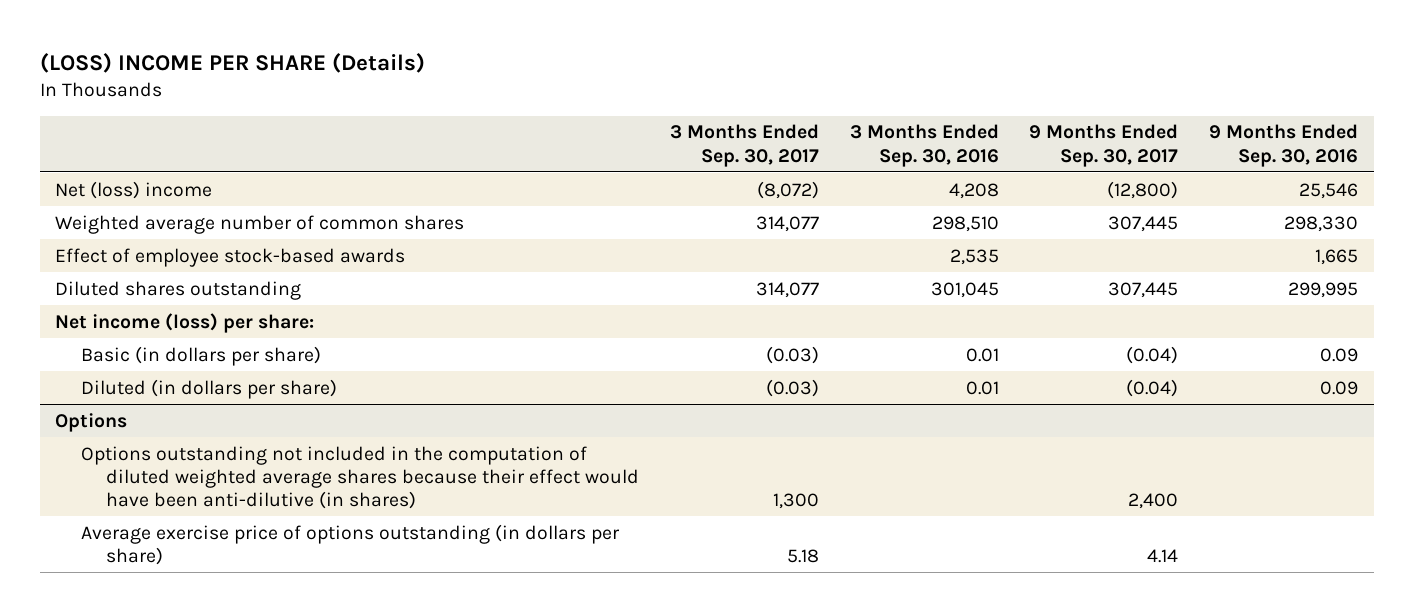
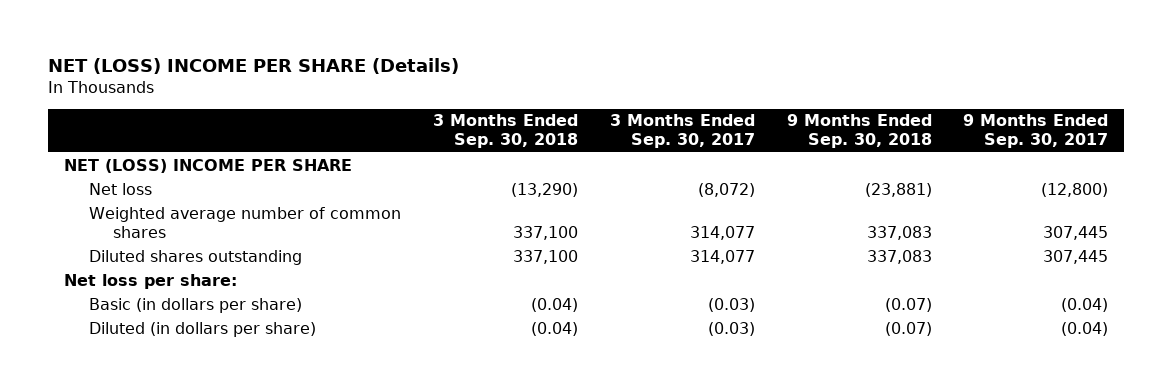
[39,52,425,73] (LOSS) INCOME PER SHARE (Details) -> [48,58,460,75] NET (LOSS) INCOME PER SHARE (Details)
[849,124,999,167] 3 Months Ended Sep. 30, 2016 -> none
[1209,124,1359,167] 9 Months Ended Sep. 30, 2016 -> none
none -> [432,114,578,149] 3 Months Ended Sep. 30, 2018
none -> [786,114,932,149] 9 Months Ended Sep. 30, 2018
none -> [64,158,353,173] NET (LOSS) INCOME PER SHARE
[55,180,213,199] Net (loss) income -> [88,182,152,195] Net loss
[55,247,406,267] Effect of employee stock-based awards -> none
[55,312,315,333] Net income (loss) per share: -> [64,273,238,289] Net loss per share:
[55,412,128,432] Options -> none
[80,445,640,509] Options outstanding not included in the computation of diluted weighted average shares because their effect would have been anti-dilutive (in shares) -> none
[80,523,620,565] Average exercise price of options outstanding (in dollars per share) -> none

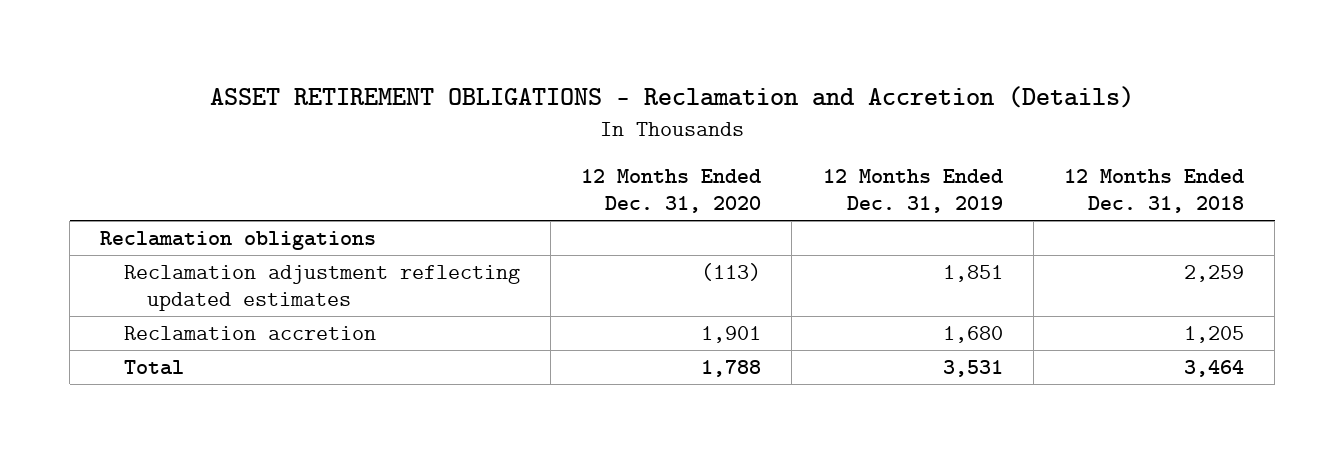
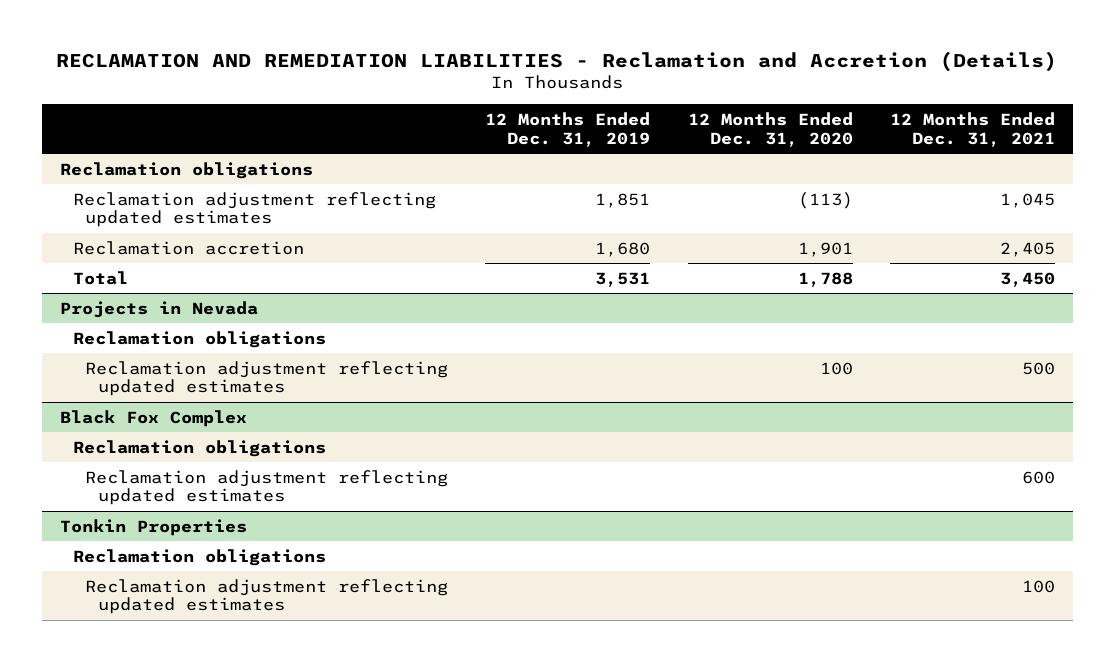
[210,86,1135,109] ASSET RETIREMENT OBLIGATIONS - Reclamation and Accretion (Details) -> [56,50,1058,72] RECLAMATION AND REMEDIATION LIABILITIES - Reclamation and Accretion (Details)
[1063,169,1244,214] 12 Months Ended Dec. 31, 2018 -> none
none -> [889,111,1055,147] 12 Months Ended Dec. 31, 2021
none -> [60,300,259,318] Projects in Nevada
none -> [72,330,326,348] Reclamation obligations
none -> [85,360,449,397] Reclamation adjustment reflecting updated estimates
none -> [60,409,248,427] Black Fox Complex
none -> [72,439,326,457] Reclamation obligations
none -> [85,469,449,506] Reclamation adjustment reflecting updated estimates
none -> [60,518,248,536] Tonkin Properties
none -> [72,548,326,566] Reclamation obligations
none -> [85,578,449,615] Reclamation adjustment reflecting updated estimates

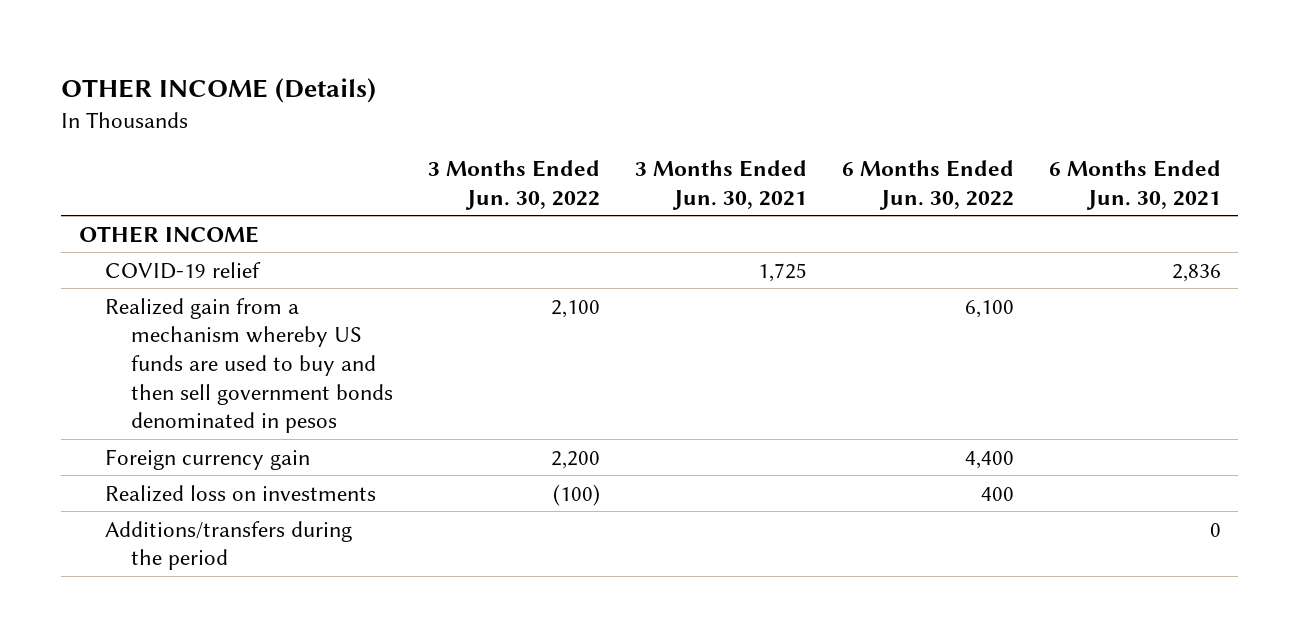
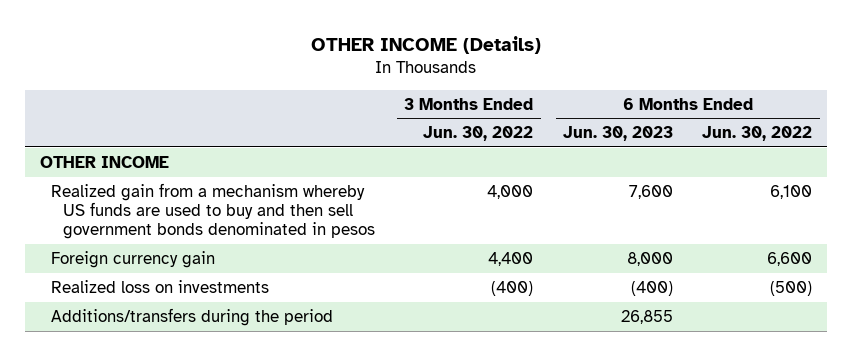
[634,160,807,210] 3 Months Ended Jun. 30, 2021 -> none
[1048,160,1221,210] 6 Months Ended Jun. 30, 2021 -> none
none -> [562,126,673,142] Jun. 30, 2023
[104,261,261,279] COVID-19 relief -> none
[550,299,600,318] 2,100 -> [487,184,534,199] 4,000
[550,450,600,469] 2,200 -> [488,251,534,266] 4,400
[964,450,1014,469] 4,400 -> [767,251,813,266] 6,600
[552,483,600,506] (100) -> [491,280,534,296] (400)
[980,486,1014,501] 400 -> [770,280,813,296] (500)

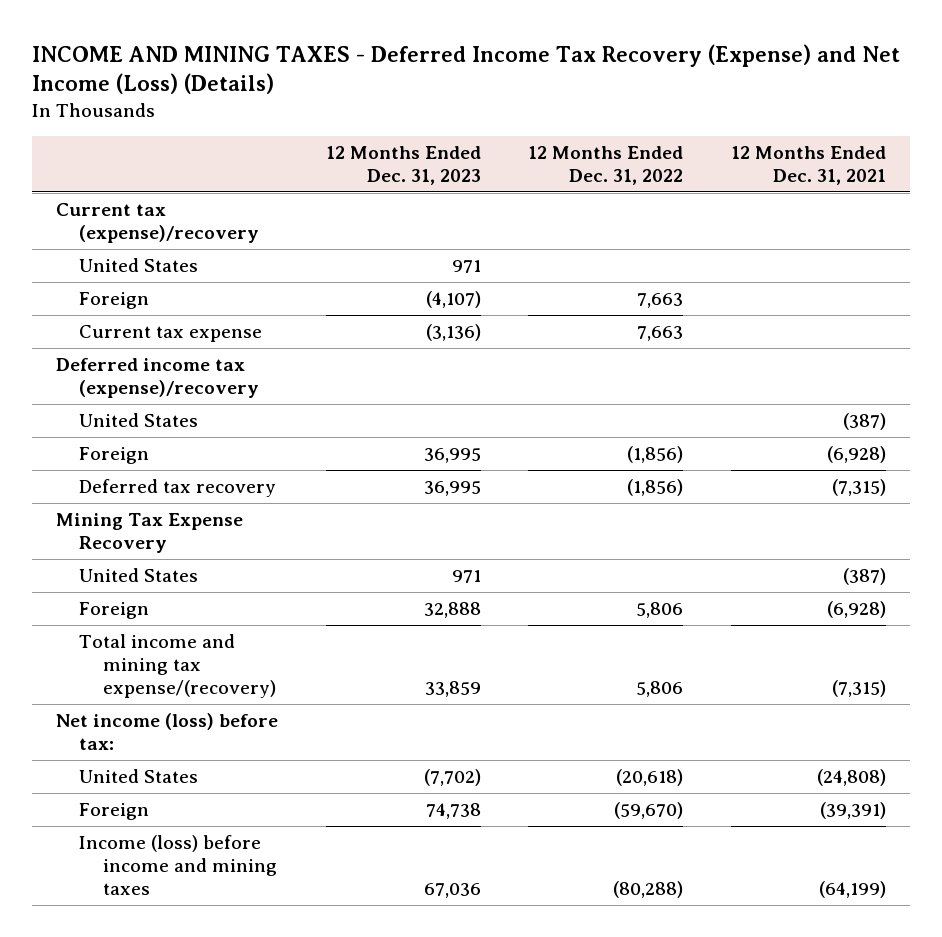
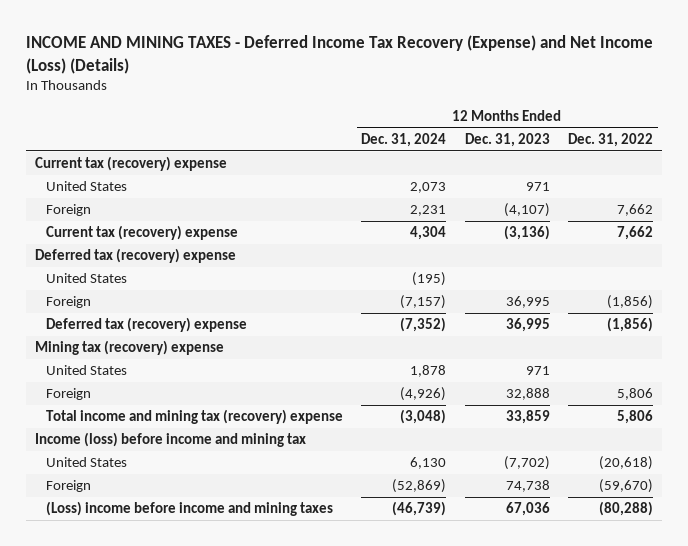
[730,145,886,185] 12 Months Ended Dec. 31, 2021 -> none
none -> [361,132,447,147] Dec. 31, 2024
[55,203,260,243] Current tax (expense)/recovery -> [35,156,228,172] Current tax (recovery) expense
[637,293,684,309] 7,663 -> [617,204,654,217] 7,662
[79,325,263,343] Current tax expense -> [45,225,238,241] Current tax (recovery) expense
[637,326,684,342] 7,663 -> [617,226,654,241] 7,662
[55,358,260,398] Deferred income tax (expense)/recovery -> [35,248,237,264] Deferred tax (recovery) expense
[79,479,277,498] Deferred tax recovery -> [45,317,247,333] Deferred tax (recovery) expense
[55,513,243,553] Mining Tax Expense Recovery -> [35,340,225,356] Mining tax (recovery) expense
[79,634,276,698] Total income and mining tax expense/(recovery) -> [45,409,343,425] Total income and mining tax (recovery) expense
[55,713,278,750] Net income (loss) before tax: -> [35,432,307,448] Income (loss) before income and mining tax
[79,835,277,895] Income (loss) before income and mining taxes -> [45,501,333,517] (Loss) income before income and mining taxes

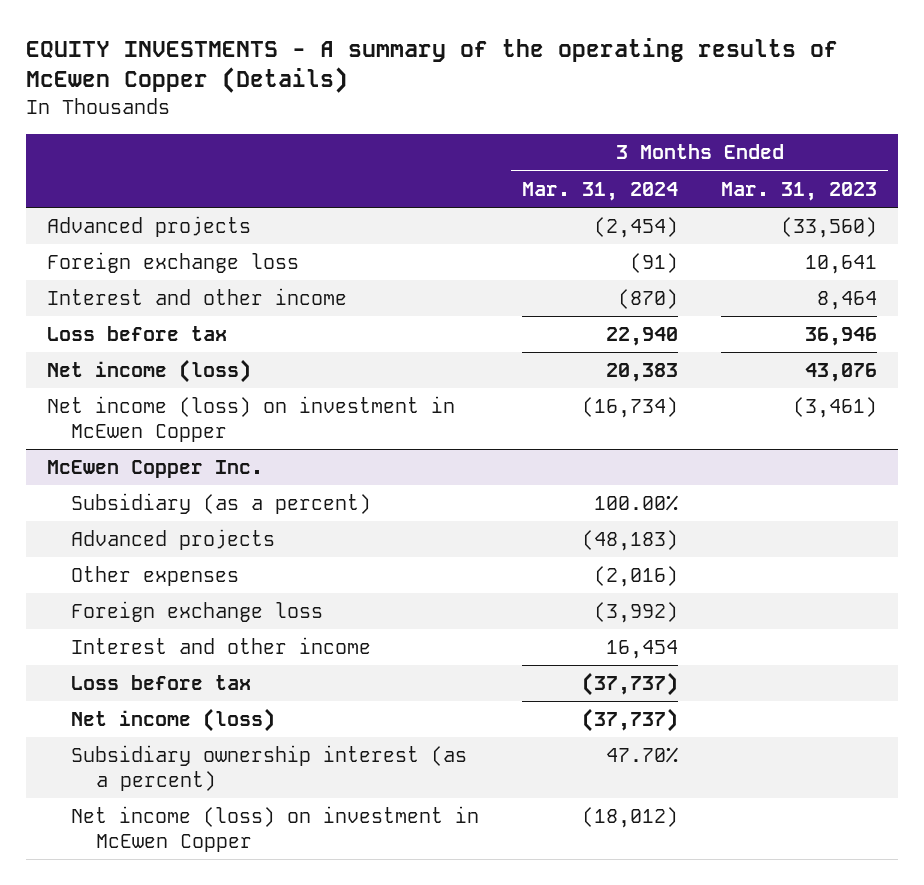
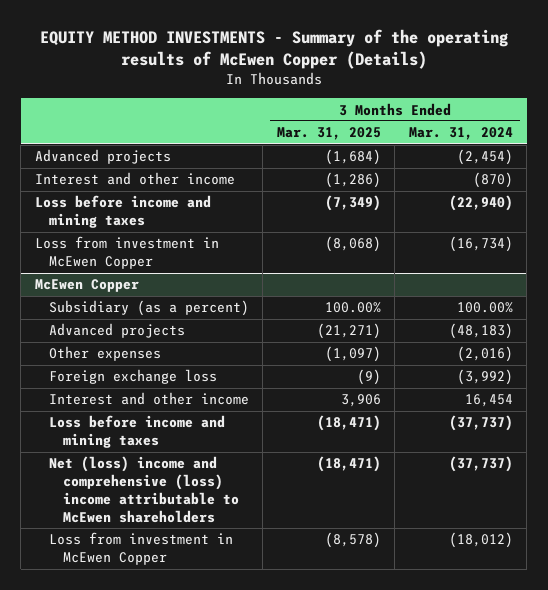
[25,37,838,94] EQUITY INVESTMENTS - A summary of the operating results of McEwen Copper (Details) -> [39,28,508,69] EQUITY METHOD INVESTMENTS - Summary of the operating results of McEwen Copper (Details)
[721,181,878,201] Mar. 31, 2023 -> none
none -> [276,127,381,141] Mar. 31, 2025
[47,252,300,274] Foreign exchange loss -> none
[47,359,252,384] Net income (loss) -> none
[47,326,228,342] Loss before tax -> [34,195,211,229] Loss before income and mining taxes
[606,327,679,347] 22,940 -> [448,195,513,212] (22,940)
[47,396,456,442] Net income (loss) on investment in McEwen Copper -> [34,236,219,270] Loss from investment in McEwen Copper
[47,460,264,479] McEwen Copper Inc. -> [34,279,139,293] McEwen Copper
[71,745,468,791] Subsidiary ownership interest (as a percent) -> none
[71,675,252,691] Loss before tax -> [49,415,226,449] Loss before income and mining taxes
[71,708,276,733] Net income (loss) -> [49,456,240,523] Net (loss) income and comprehensive (loss) income attributable to McEwen shareholders
[71,806,480,852] Net income (loss) on investment in McEwen Copper -> [49,532,234,566] Loss from investment in McEwen Copper

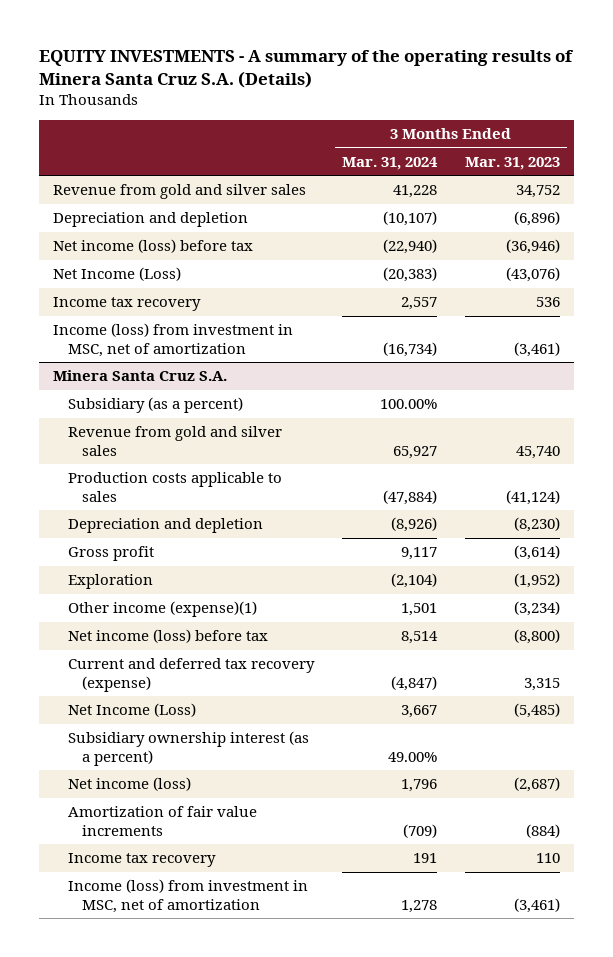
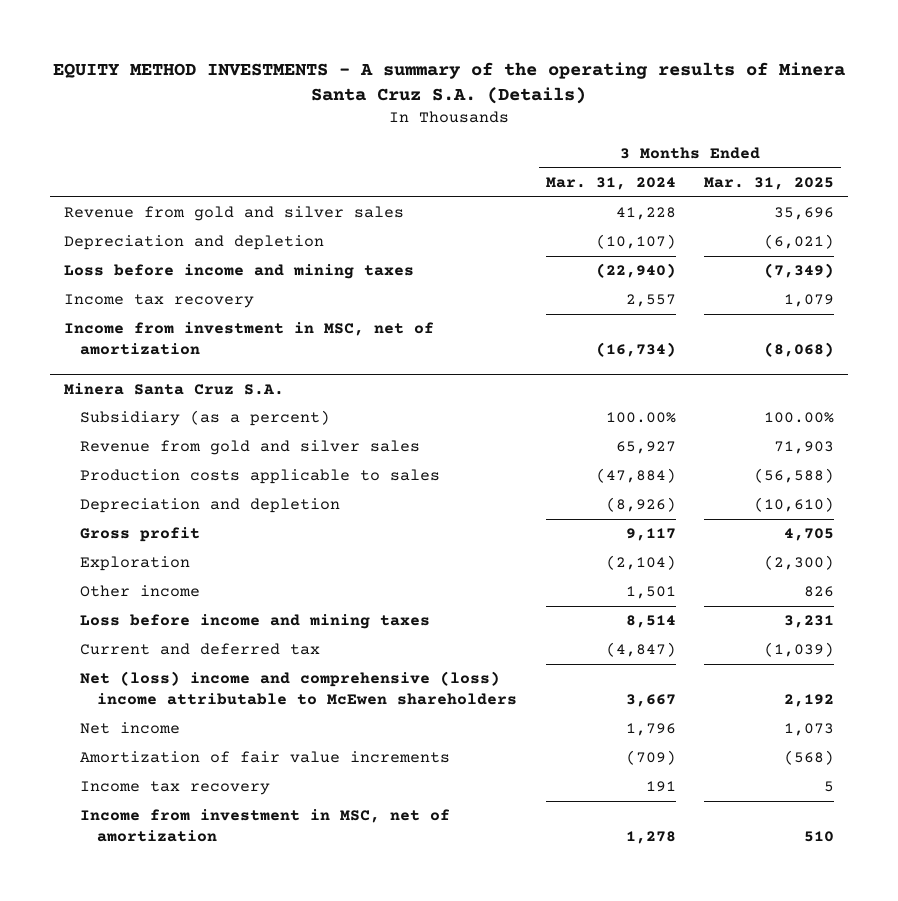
[38,49,574,88] EQUITY INVESTMENTS - A summary of the operating results of Minera Santa Cruz S.A. (Details) -> [52,61,845,105] EQUITY METHOD INVESTMENTS - A summary of the operating results of Minera Santa Cruz S.A. (Details)
[465,156,561,170] Mar. 31, 2023 -> none
none -> [703,176,834,190] Mar. 31, 2025
[52,267,181,282] Net Income (Loss) -> none
[52,239,253,254] Net income (loss) before tax -> [63,264,414,280] Loss before income and mining taxes
[52,323,293,358] Income (loss) from investment in MSC, net of amortization -> [63,322,434,356] Income from investment in MSC, net of amortization
[67,731,309,767] Subsidiary ownership interest (as a percent) -> none
[67,601,257,618] Other income (expense)(1) -> [80,585,201,598] Other income
[67,629,268,644] Net income (loss) before tax -> [80,614,431,630] Loss before income and mining taxes
[67,658,315,693] Current and deferred tax recovery (expense) -> [80,643,321,656] Current and deferred tax
[67,703,196,718] Net Income (Loss) -> [80,671,518,706] Net (loss) income and comprehensive (loss) income attributable to McEwen shareholders
[67,777,191,792] Net income (loss) -> [80,722,181,735] Net income
[67,879,308,914] Income (loss) from investment in MSC, net of amortization -> [80,809,451,843] Income from investment in MSC, net of amortization

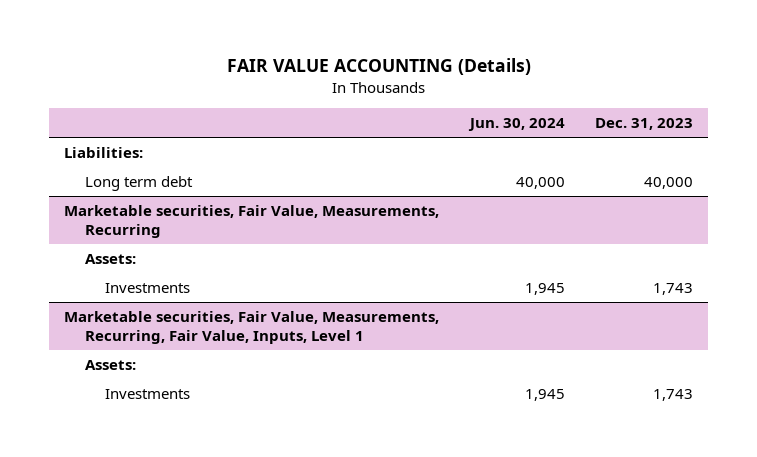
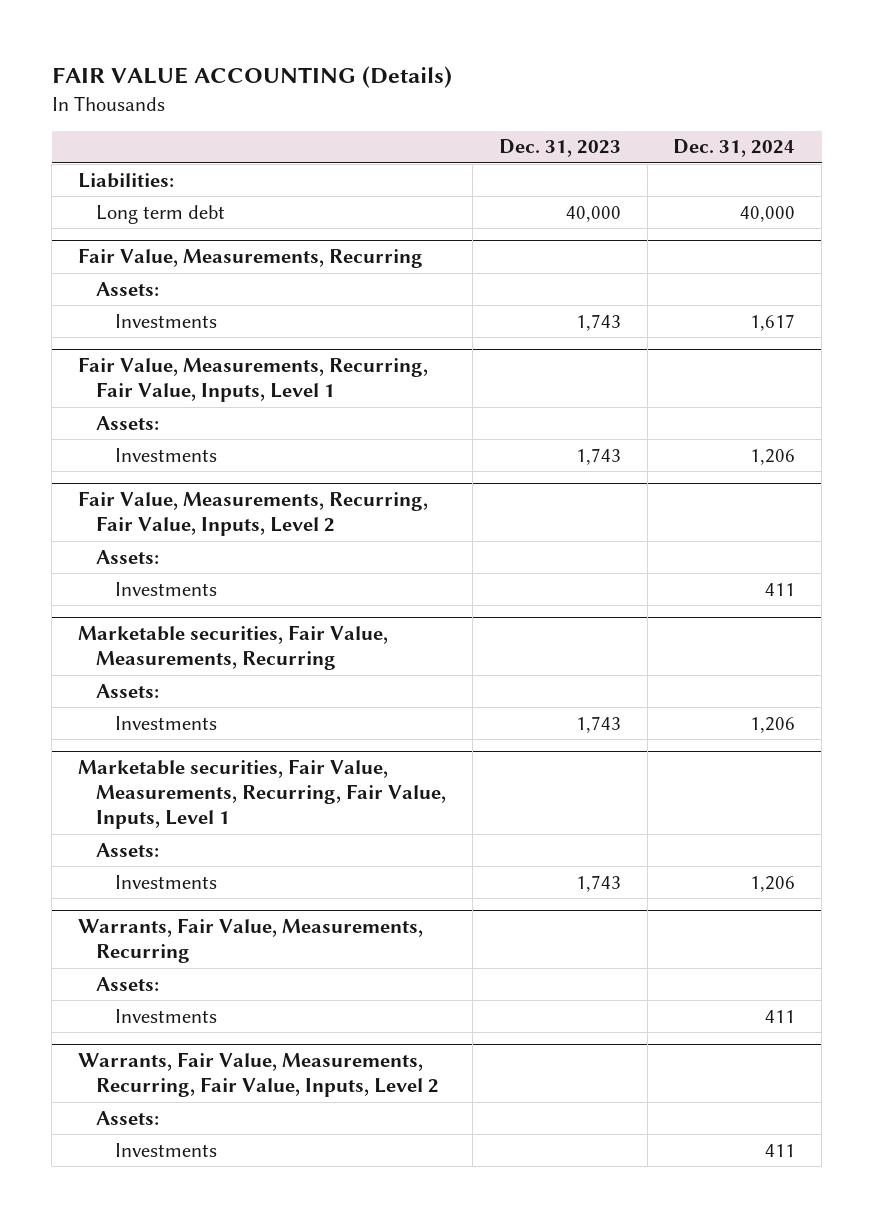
[467,117,565,131] Jun. 30, 2024 -> none
none -> [673,139,796,158] Dec. 31, 2024
none -> [78,248,424,269] Fair Value, Measurements, Recurring
none -> [96,281,160,296] Assets:
none -> [114,313,217,328] Investments
none -> [78,357,429,403] Fair Value, Measurements, Recurring, Fair Value, Inputs, Level 1
none -> [96,415,160,430] Assets:
none -> [114,447,217,462] Investments
none -> [78,491,429,537] Fair Value, Measurements, Recurring, Fair Value, Inputs, Level 2
none -> [96,549,160,564] Assets:
none -> [114,581,217,596] Investments
none -> [78,918,424,964] Warrants, Fair Value, Measurements, Recurring
none -> [96,976,160,991] Assets:
none -> [114,1008,217,1023] Investments
none -> [78,1052,440,1098] Warrants, Fair Value, Measurements, Recurring, Fair Value, Inputs, Level 2
none -> [96,1110,160,1125] Assets:
none -> [114,1142,217,1157] Investments

